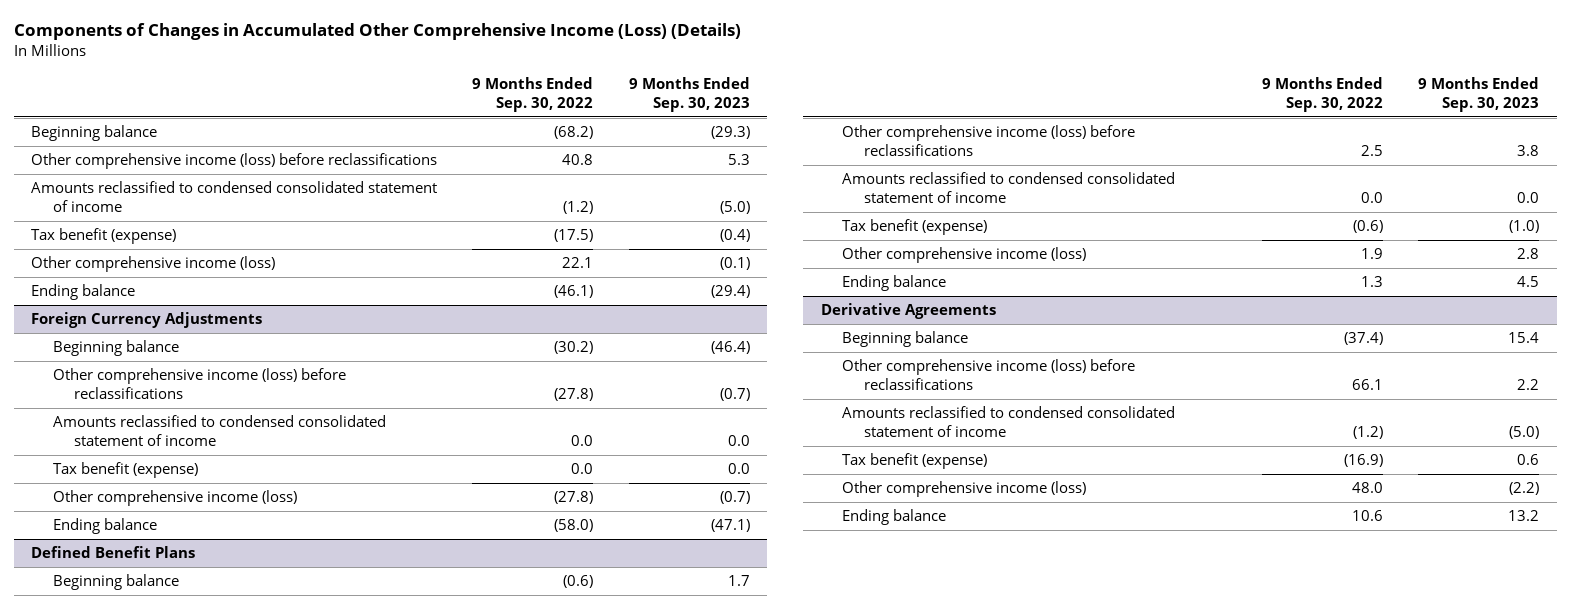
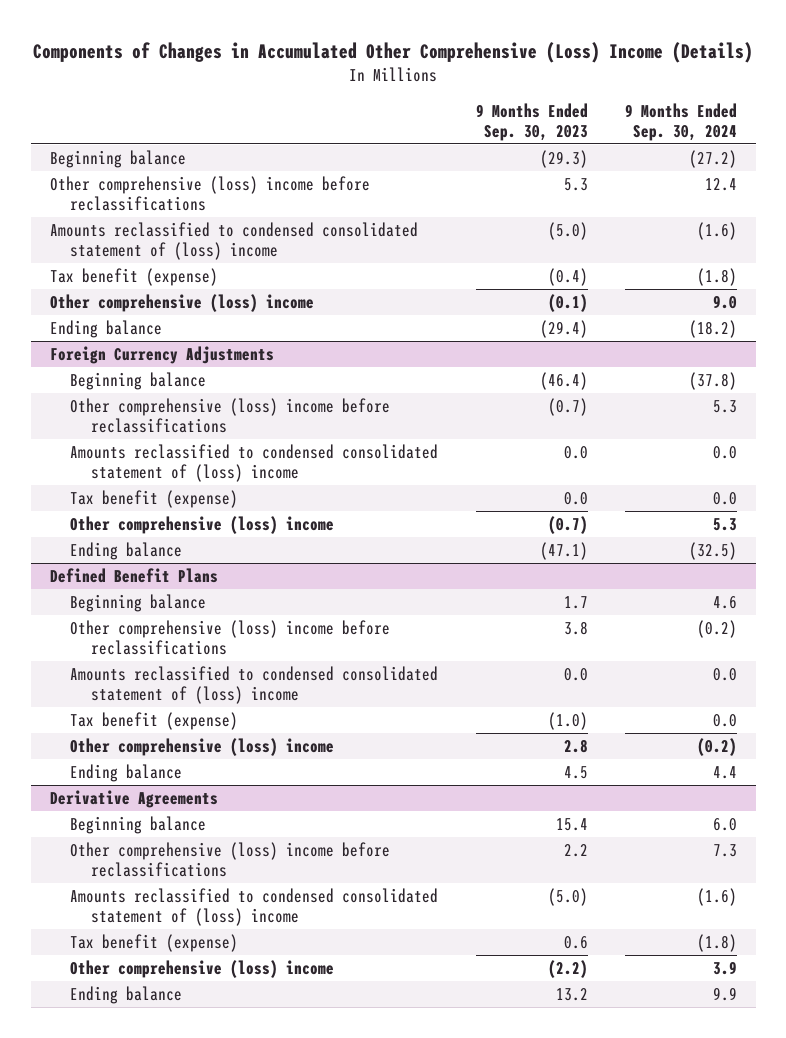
[13,23,741,41] Components of Changes in Accumulated Other Comprehensive Income (Loss) (Details) -> [33,41,754,63] Components of Changes in Accumulated Other Comprehensive (Loss) Income (Details)
[472,77,594,112] 9 Months Ended Sep. 30, 2022 -> none
none -> [624,102,737,141] 9 Months Ended Sep. 30, 2024
[31,153,438,170] Other comprehensive income (loss) before reclassifications -> [49,175,370,211] Other comprehensive (loss) income before reclassifications
[31,181,438,212] Amounts reclassified to condensed consolidated statement of income -> [49,221,418,260] Amounts reclassified to condensed consolidated statement of (loss) income
[31,256,276,273] Other comprehensive income (loss) -> [49,293,314,312] Other comprehensive (loss) income
[52,368,346,399] Other comprehensive income (loss) before reclassifications -> [70,397,391,433] Other comprehensive (loss) income before reclassifications
[52,415,386,446] Amounts reclassified to condensed consolidated statement of income -> [70,443,439,482] Amounts reclassified to condensed consolidated statement of (loss) income
[52,490,297,507] Other comprehensive income (loss) -> [70,515,335,534] Other comprehensive (loss) income
[842,125,1136,156] Other comprehensive income (loss) before reclassifications -> [70,619,391,655] Other comprehensive (loss) income before reclassifications
[842,172,1176,203] Amounts reclassified to condensed consolidated statement of income -> [70,665,439,704] Amounts reclassified to condensed consolidated statement of (loss) income
[842,247,1087,264] Other comprehensive income (loss) -> [70,737,335,756] Other comprehensive (loss) income
[842,359,1136,390] Other comprehensive income (loss) before reclassifications -> [70,841,391,877] Other comprehensive (loss) income before reclassifications
[842,406,1176,437] Amounts reclassified to condensed consolidated statement of income -> [70,887,439,926] Amounts reclassified to condensed consolidated statement of (loss) income
[842,481,1087,498] Other comprehensive income (loss) -> [70,959,335,978] Other comprehensive (loss) income

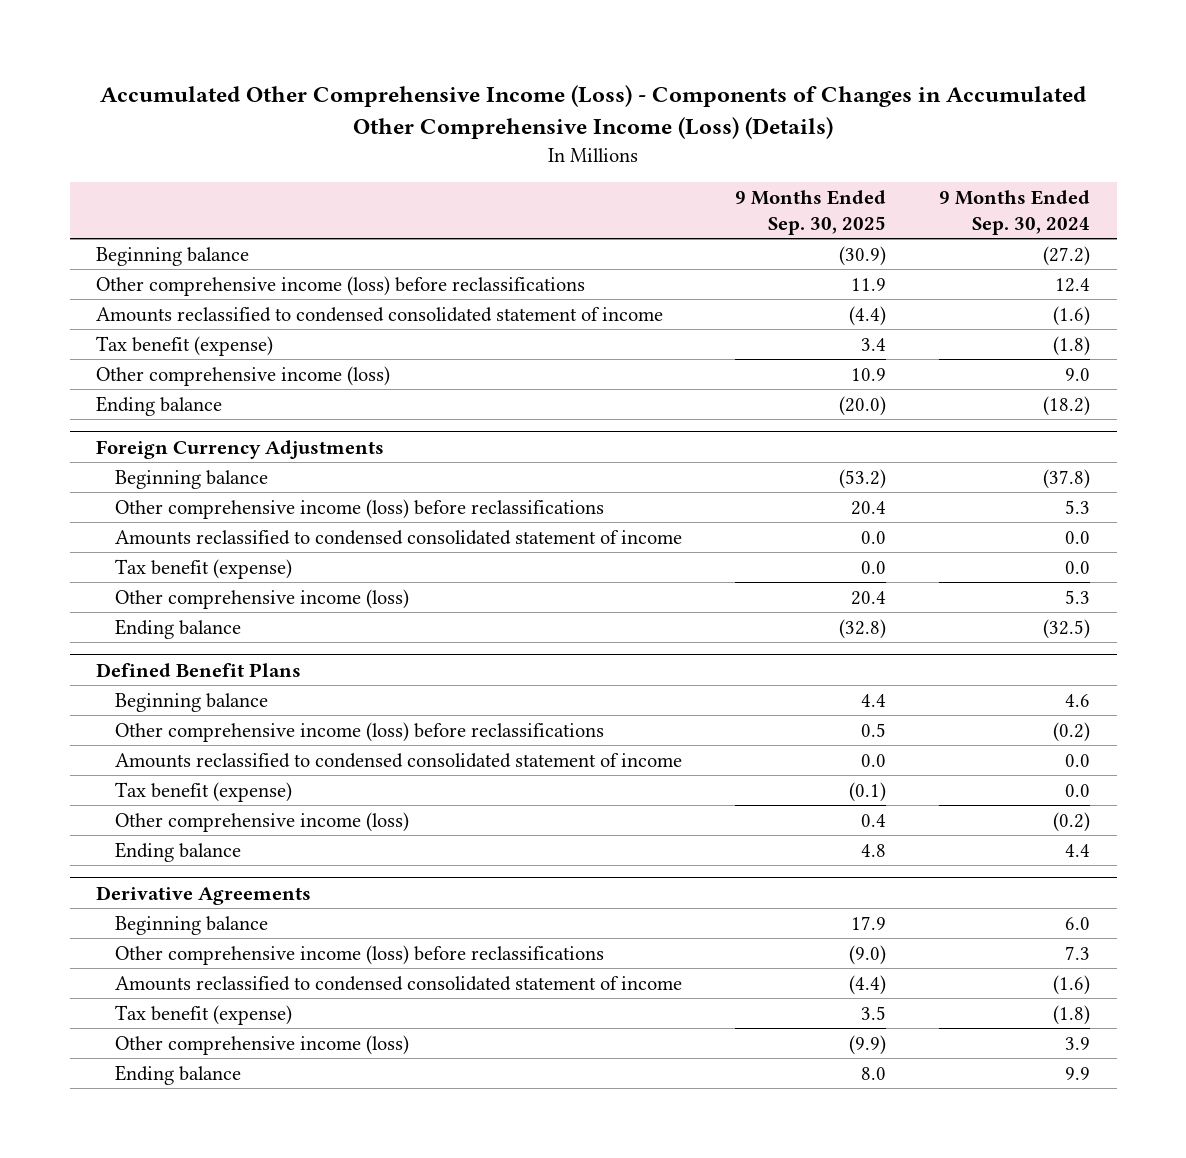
[33,41,754,63] Components of Changes in Accumulated Other Comprehensive (Loss) Income (Details) -> [100,84,1087,139] Accumulated Other Comprehensive Income (Loss) - Components of Changes in Accumulated Other Comprehensive Income (Loss) (Details)
[475,102,588,141] 9 Months Ended Sep. 30, 2023 -> none
none -> [734,190,886,235] 9 Months Ended Sep. 30, 2025
[49,175,370,211] Other comprehensive (loss) income before reclassifications -> [96,275,586,296] Other comprehensive income (loss) before reclassifications
[49,221,418,260] Amounts reclassified to condensed consolidated statement of (loss) income -> [96,306,664,322] Amounts reclassified to condensed consolidated statement of income
[49,293,314,312] Other comprehensive (loss) income -> [96,365,391,386] Other comprehensive income (loss)
[70,397,391,433] Other comprehensive (loss) income before reclassifications -> [114,498,604,519] Other comprehensive income (loss) before reclassifications
[70,443,439,482] Amounts reclassified to condensed consolidated statement of (loss) income -> [114,529,682,545] Amounts reclassified to condensed consolidated statement of income
[70,515,335,534] Other comprehensive (loss) income -> [114,588,409,609] Other comprehensive income (loss)
[70,619,391,655] Other comprehensive (loss) income before reclassifications -> [114,721,604,742] Other comprehensive income (loss) before reclassifications
[70,665,439,704] Amounts reclassified to condensed consolidated statement of (loss) income -> [114,752,682,768] Amounts reclassified to condensed consolidated statement of income
[70,737,335,756] Other comprehensive (loss) income -> [114,811,409,832] Other comprehensive income (loss)
[70,841,391,877] Other comprehensive (loss) income before reclassifications -> [114,944,604,965] Other comprehensive income (loss) before reclassifications
[70,887,439,926] Amounts reclassified to condensed consolidated statement of (loss) income -> [114,975,682,991] Amounts reclassified to condensed consolidated statement of income
[70,959,335,978] Other comprehensive (loss) income -> [114,1034,409,1055] Other comprehensive income (loss)

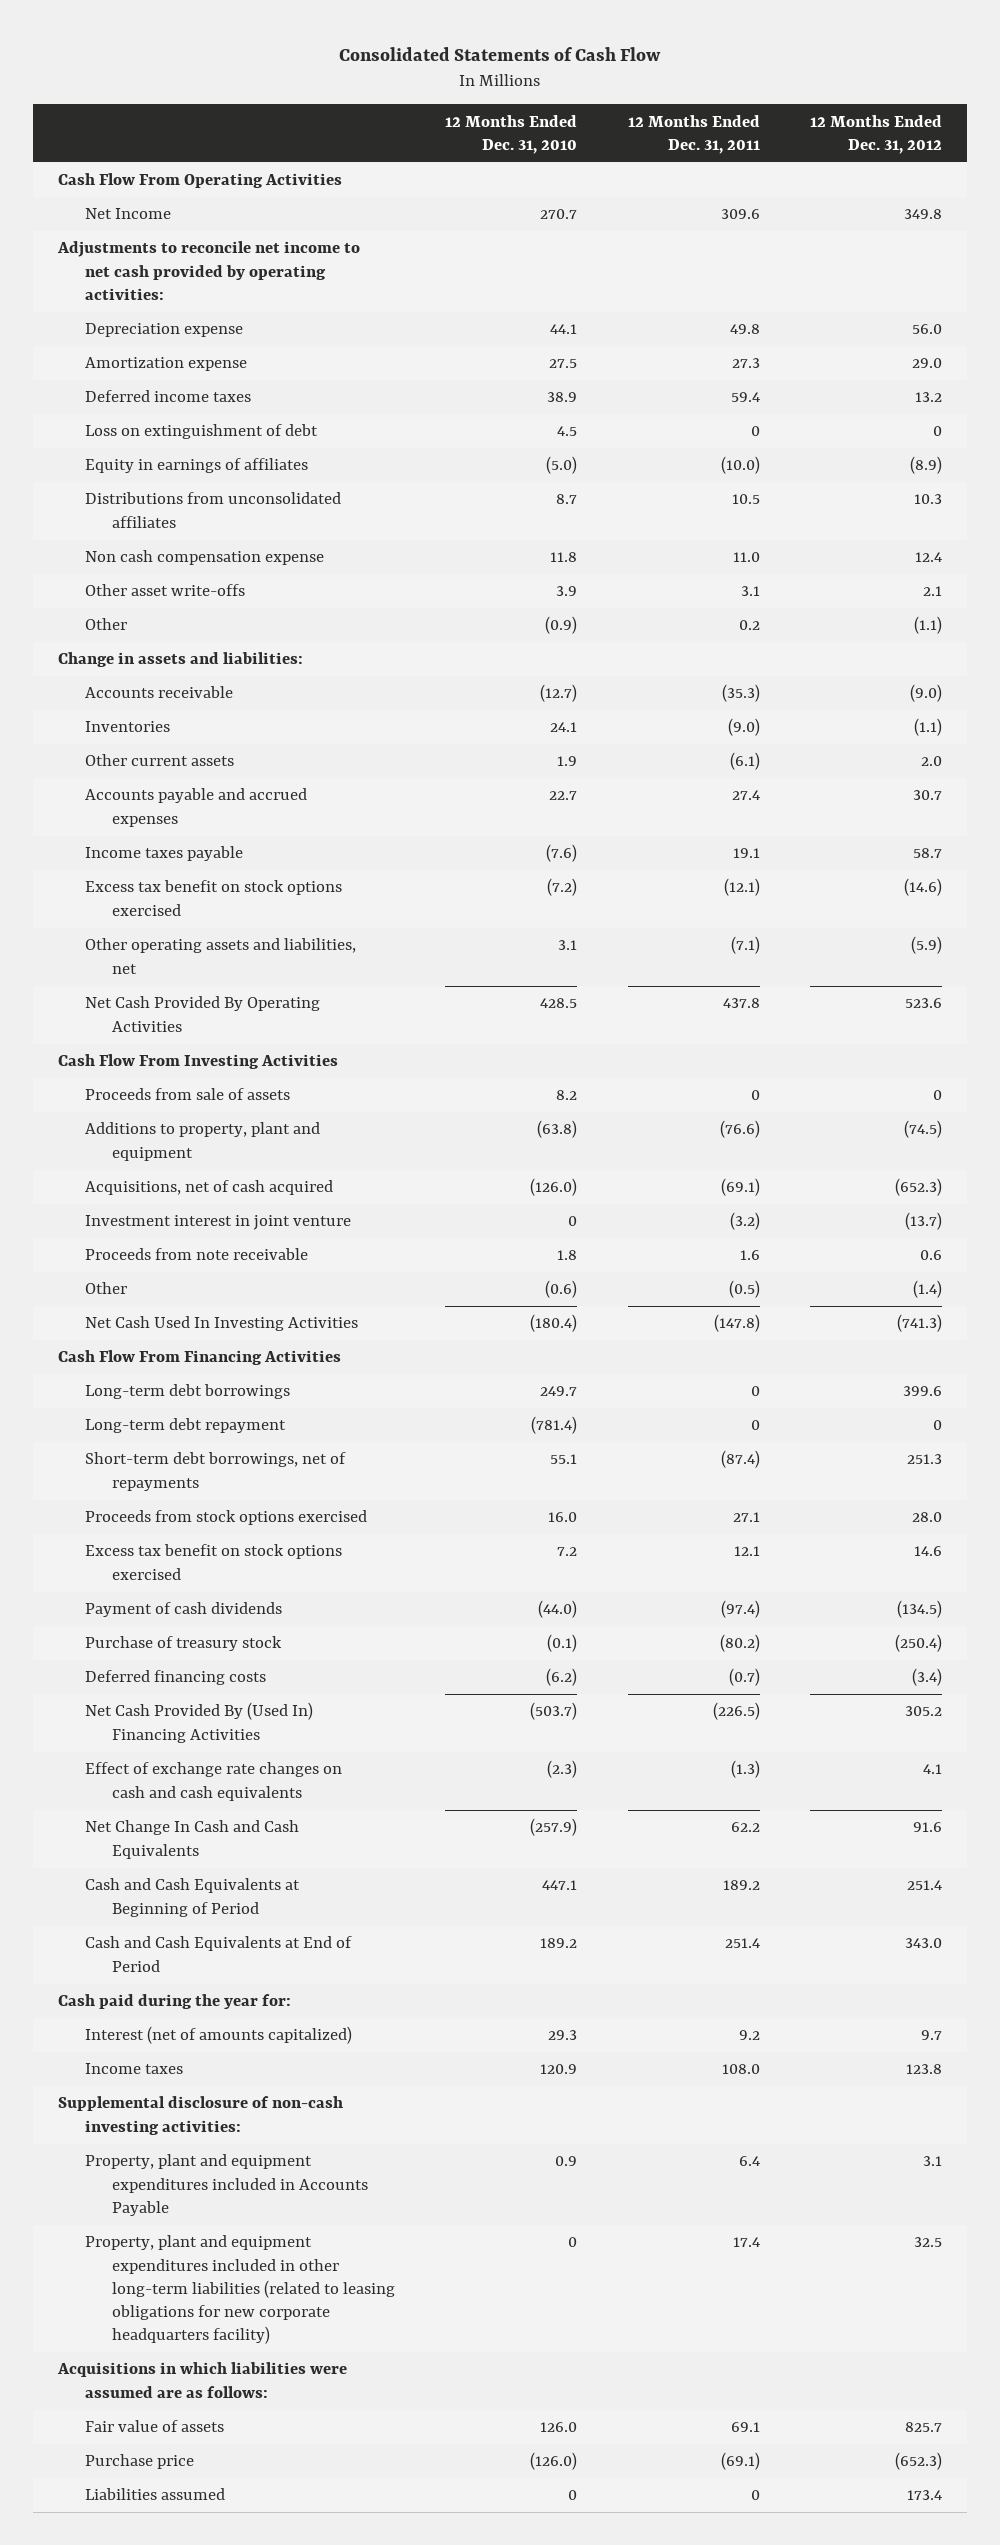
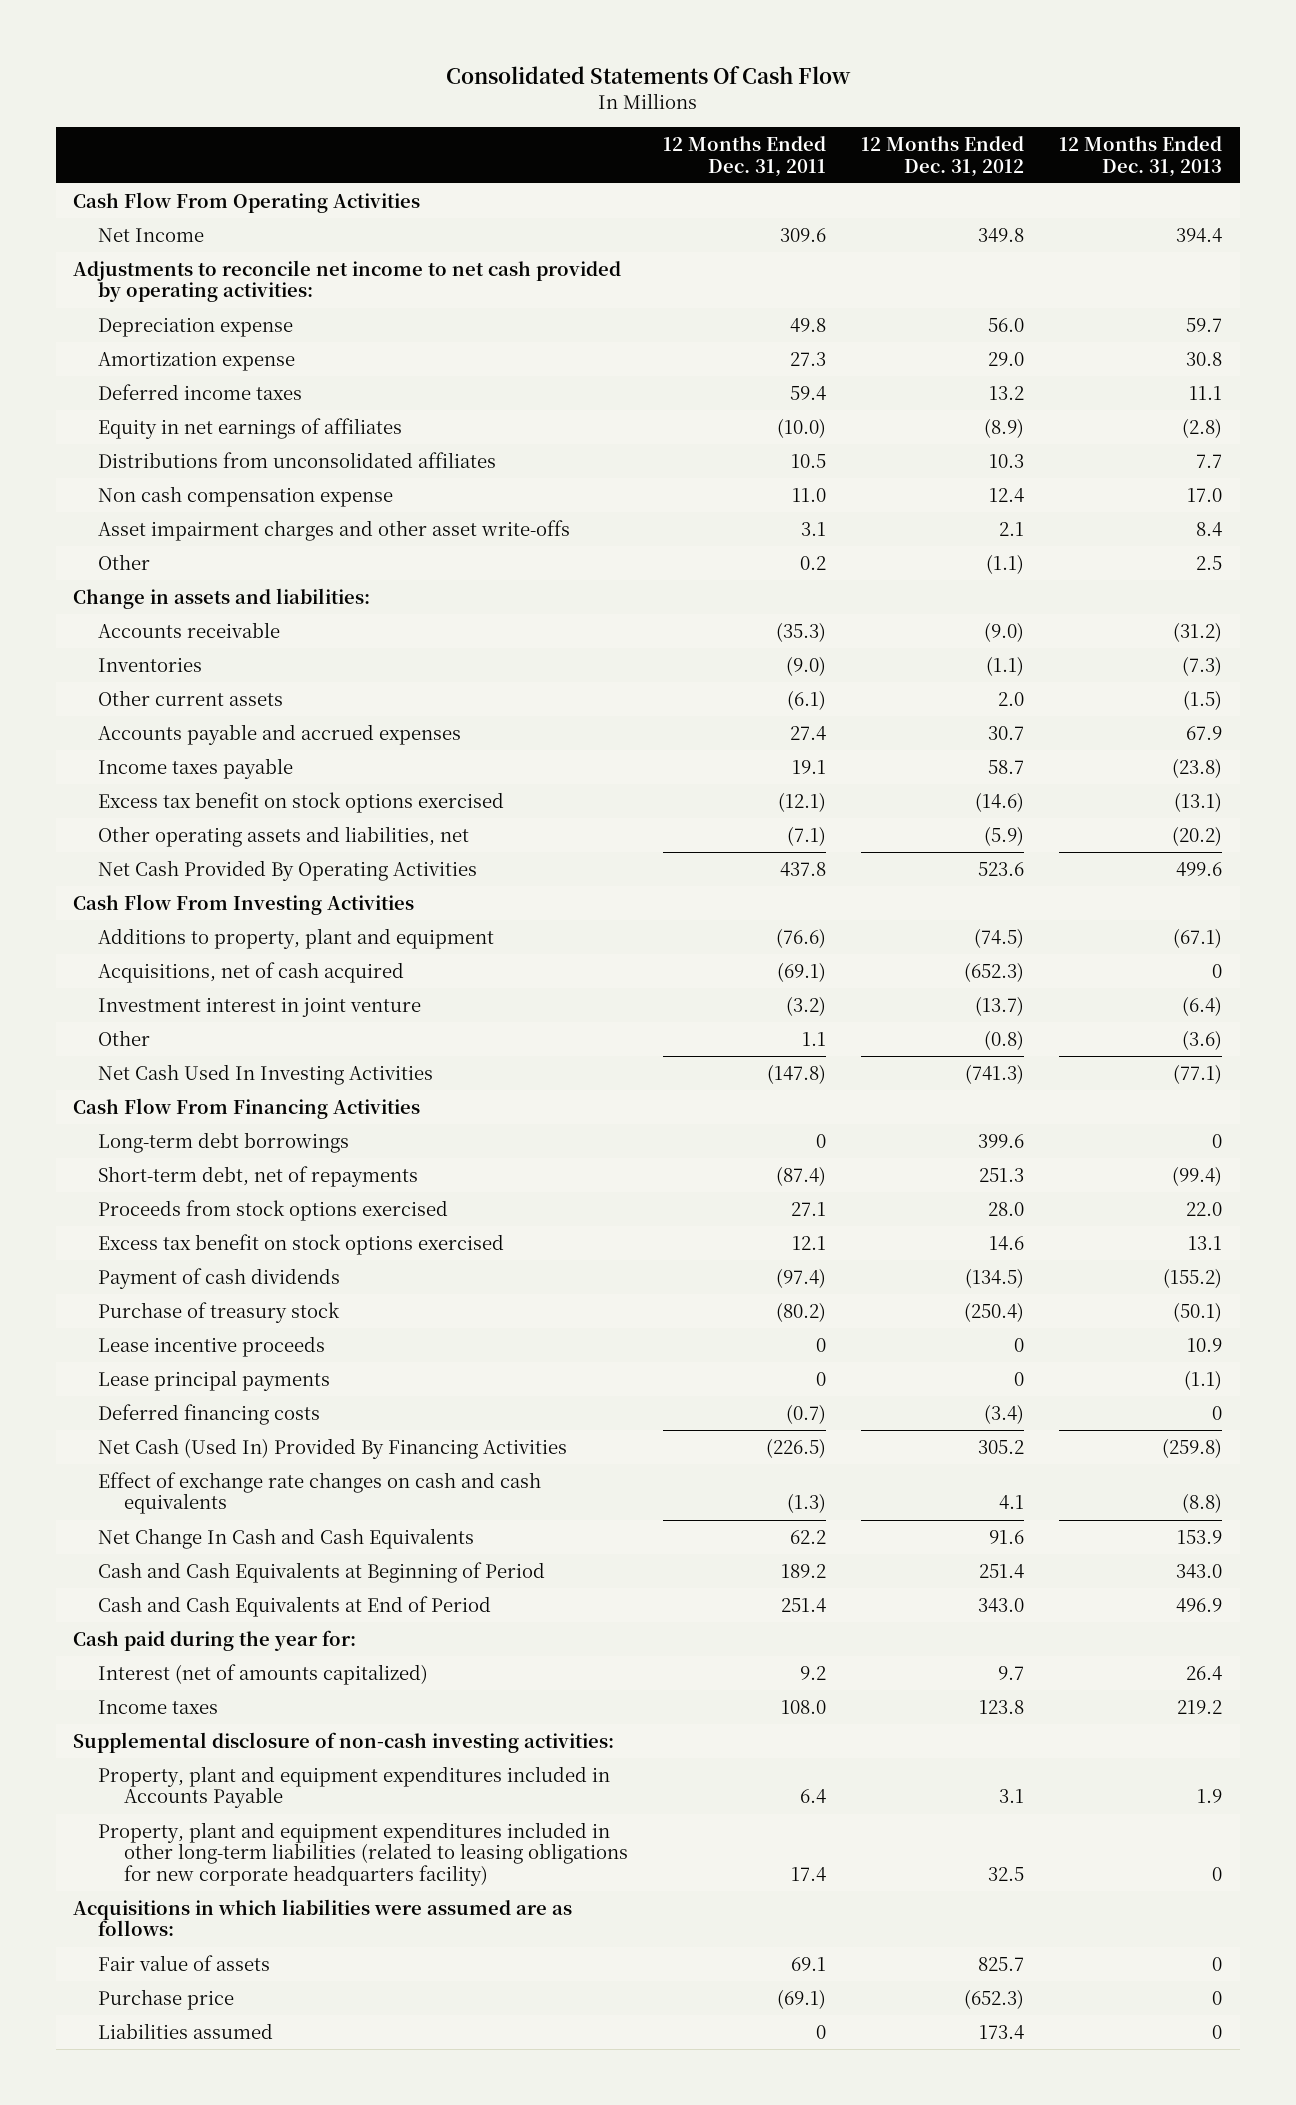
[338,47,661,62] Consolidated Statements of Cash Flow -> [445,66,851,85] Consolidated Statements Of Cash Flow
[445,114,578,154] 12 Months Ended Dec. 31, 2010 -> none
none -> [1059,135,1223,177] 12 Months Ended Dec. 31, 2013
[85,424,319,440] Loss on extinguishment of debt -> none
[85,458,309,474] Equity in earnings of affiliates -> [98,417,403,439] Equity in net earnings of affiliates
[85,584,246,597] Other asset write-offs -> [98,519,571,541] Asset impairment charges and other asset write-offs
[85,1088,291,1101] Proceeds from sale of assets -> none
[85,1248,309,1261] Proceeds from note receivable -> none
[728,1280,760,1299] (0.5) -> [801,1031,826,1046] 1.1
[912,1280,942,1299] (1.4) -> [984,1029,1025,1050] (0.8)
[85,1418,287,1434] Long-term debt repayment -> none
[85,1452,347,1491] Short-term debt borrowings, net of repayments -> [98,1165,419,1187] Short-term debt, net of repayments
none -> [98,1335,326,1357] Lease incentive proceeds
none -> [98,1369,331,1391] Lease principal payments
[85,1702,314,1743] Net Cash Provided By (Used In) Financing Activities -> [98,1437,568,1459] Net Cash (Used In) Provided By Financing Activities

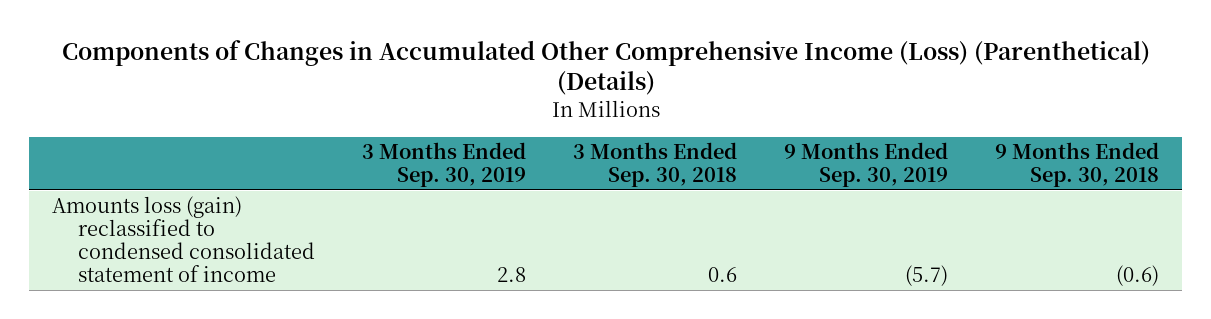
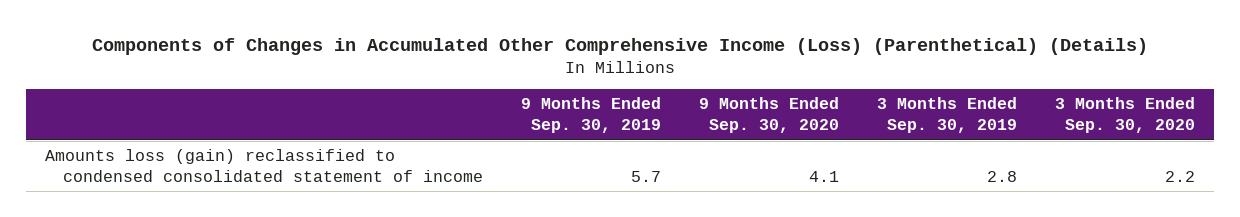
[573,142,738,188] 3 Months Ended Sep. 30, 2018 -> none
[994,142,1159,188] 9 Months Ended Sep. 30, 2018 -> none
none -> [699,97,840,134] 9 Months Ended Sep. 30, 2020
none -> [1055,97,1196,134] 3 Months Ended Sep. 30, 2020
[905,264,949,286] (5.7) -> [631,170,662,182] 5.7

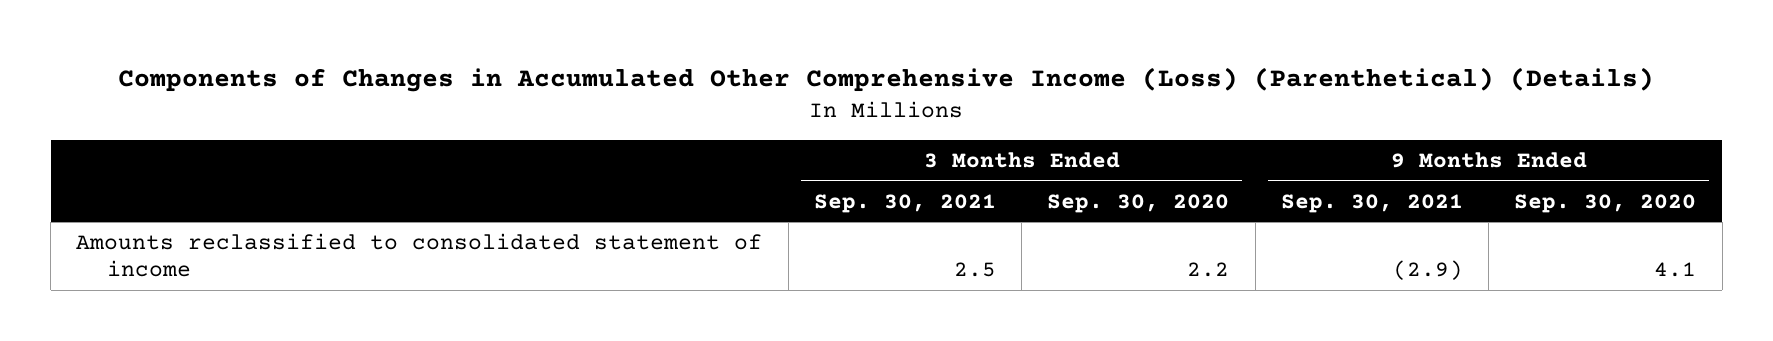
[521,97,662,134] 9 Months Ended Sep. 30, 2019 -> none
[877,97,1018,134] 3 Months Ended Sep. 30, 2019 -> none
none -> [813,193,996,213] Sep. 30, 2021
none -> [1280,193,1463,213] Sep. 30, 2021
[44,149,484,182] Amounts loss (gain) reclassified to condensed consolidated statement of income -> [76,232,763,278] Amounts reclassified to consolidated statement of income

